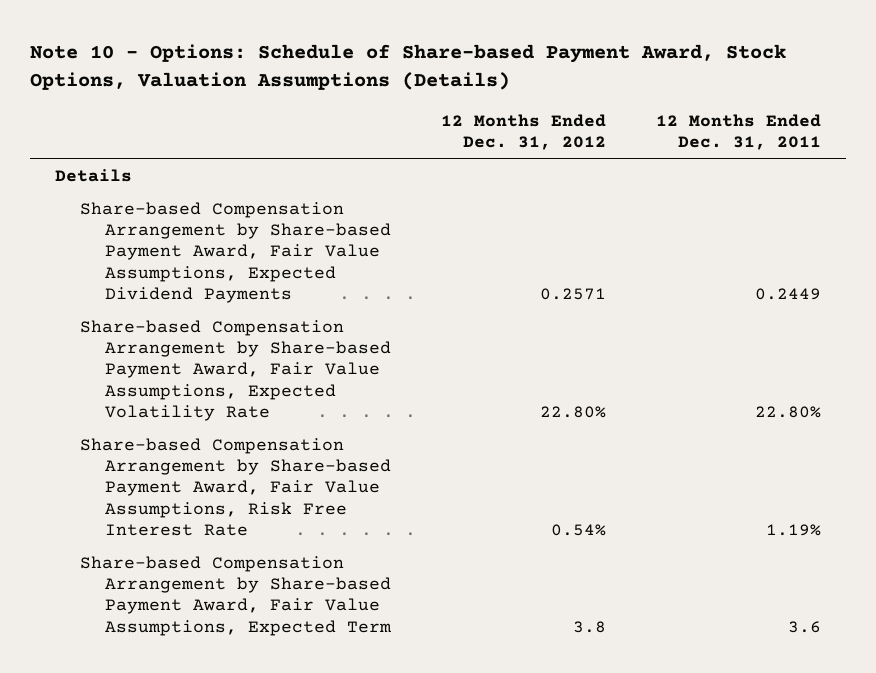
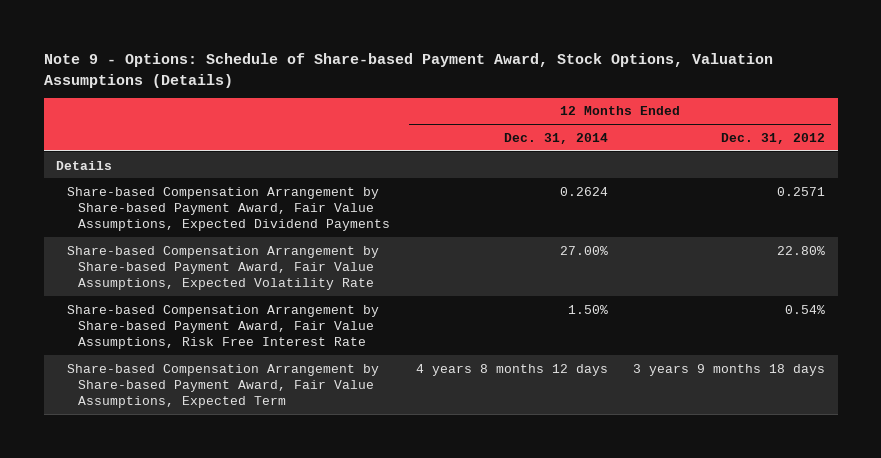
[30,44,787,90] Note 10 - Options: Schedule of Share-based Payment Award, Stock Options, Valuation Assumptions (Details) -> [43,53,773,88] Note 9 - Options: Schedule of Share-based Payment Award, Stock Options, Valuation Assumptions (Details)
[656,113,822,150] 12 Months Ended Dec. 31, 2011 -> none
none -> [503,132,608,144] Dec. 31, 2014
[572,620,606,633] 3.8 -> [632,363,825,376] 3 years 9 months 18 days

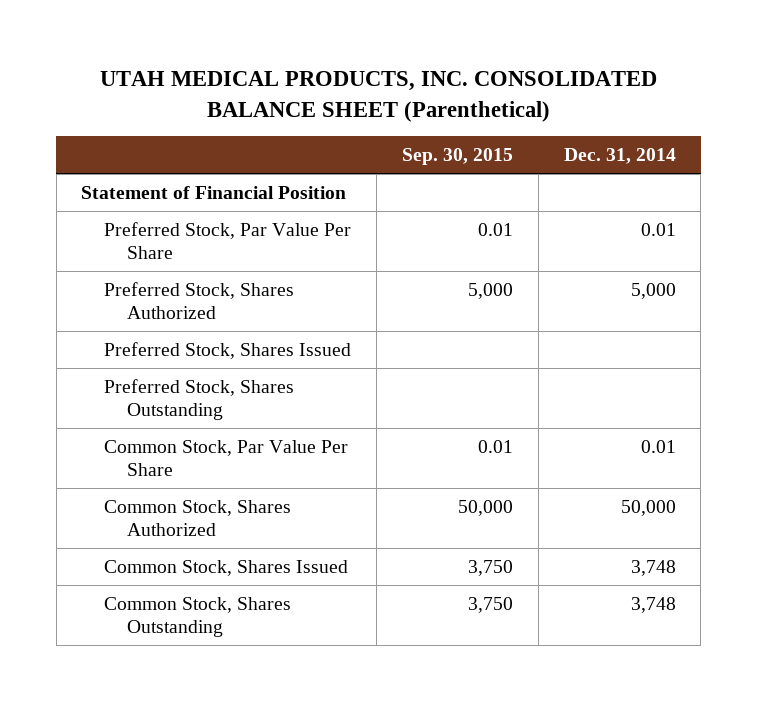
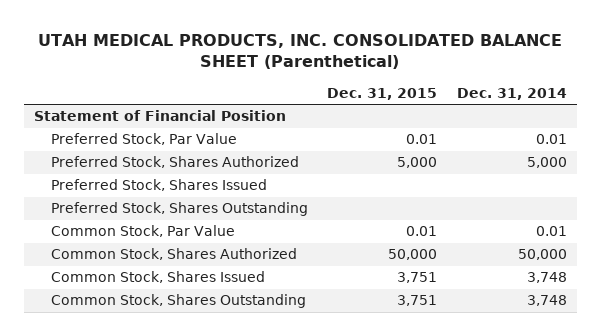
[401,147,513,165] Sep. 30, 2015 -> none
none -> [327,87,438,100] Dec. 31, 2015
[104,221,352,259] Preferred Stock, Par Value Per Share -> [51,133,238,146] Preferred Stock, Par Value
[104,439,349,476] Common Stock, Par Value Per Share -> [51,225,236,238] Common Stock, Par Value

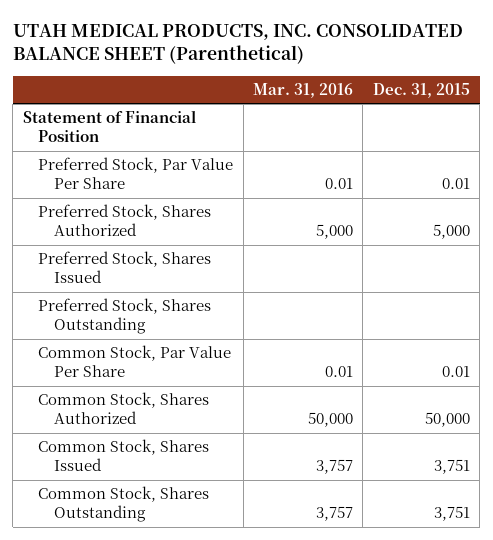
[456,87,567,100] Dec. 31, 2014 -> none
none -> [253,82,354,98] Mar. 31, 2016
[51,133,238,146] Preferred Stock, Par Value -> [38,157,234,190] Preferred Stock, Par Value Per Share
[51,225,236,238] Common Stock, Par Value -> [38,345,232,378] Common Stock, Par Value Per Share

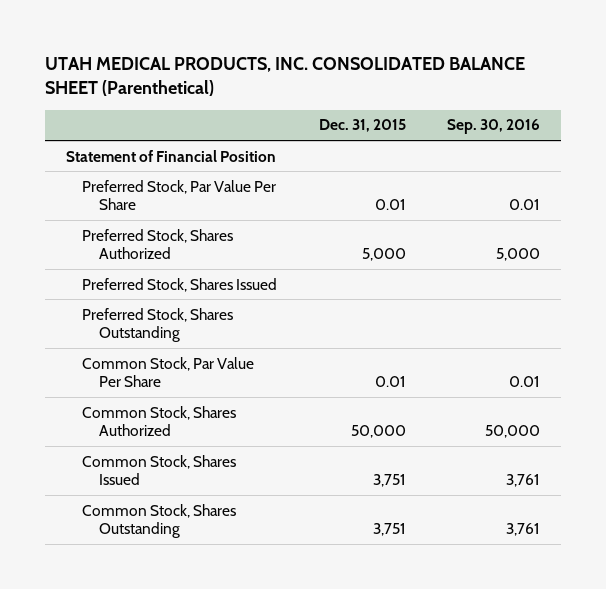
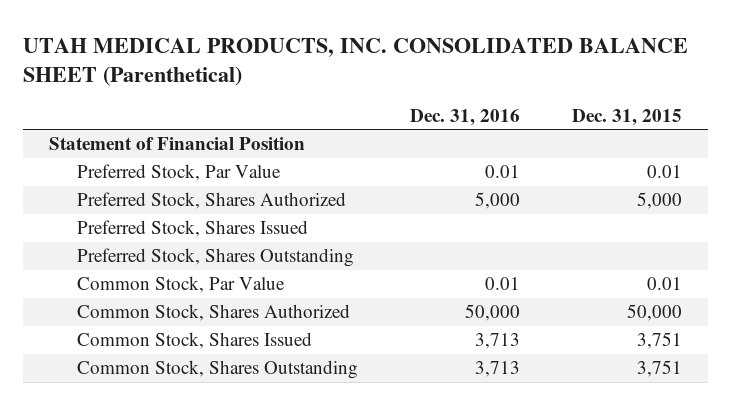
[447,119,541,135] Sep. 30, 2016 -> none
none -> [409,108,520,126] Dec. 31, 2016
[82,179,277,211] Preferred Stock, Par Value Per Share -> [76,164,281,182] Preferred Stock, Par Value
[82,356,255,388] Common Stock, Par Value Per Share -> [76,276,285,294] Common Stock, Par Value

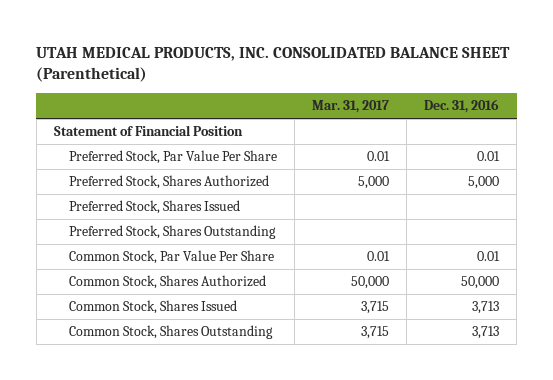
[571,108,682,126] Dec. 31, 2015 -> none
none -> [311,100,389,114] Mar. 31, 2017
[76,164,281,182] Preferred Stock, Par Value -> [68,150,277,165] Preferred Stock, Par Value Per Share
[76,276,285,294] Common Stock, Par Value -> [68,250,274,265] Common Stock, Par Value Per Share

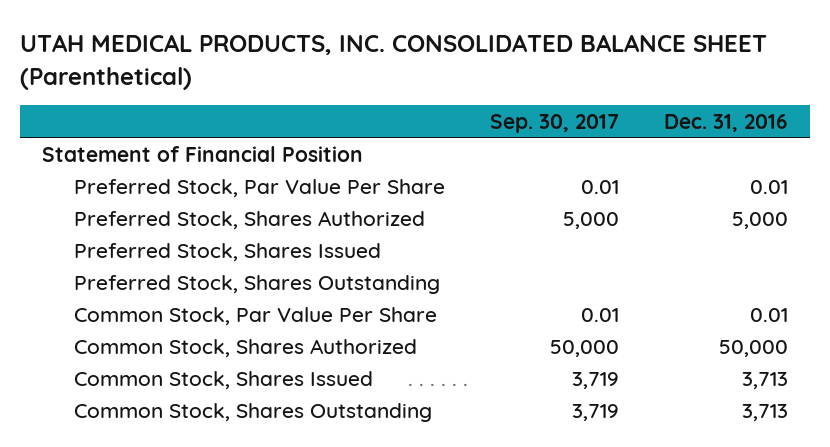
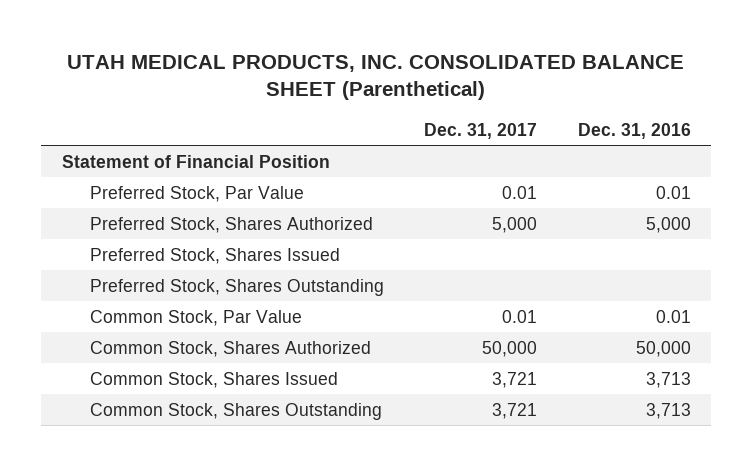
[489,113,619,133] Sep. 30, 2017 -> none
none -> [424,122,538,139] Dec. 31, 2017
[74,179,446,198] Preferred Stock, Par Value Per Share -> [89,185,304,202] Preferred Stock, Par Value
[74,307,438,326] Common Stock, Par Value Per Share -> [89,309,302,326] Common Stock, Par Value

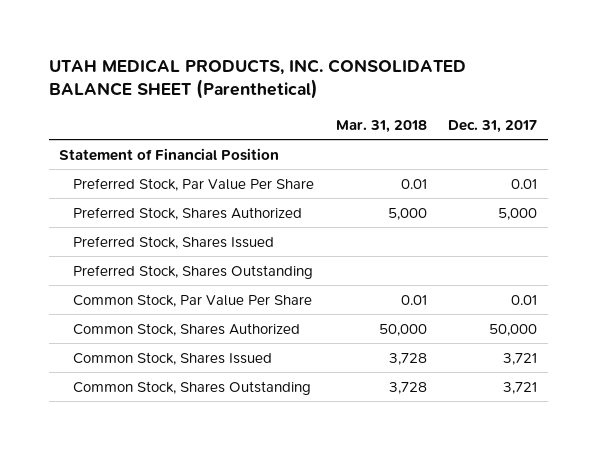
[577,122,691,139] Dec. 31, 2016 -> none
none -> [335,120,427,134] Mar. 31, 2018
[89,185,304,202] Preferred Stock, Par Value -> [73,177,315,191] Preferred Stock, Par Value Per Share
[89,309,302,326] Common Stock, Par Value -> [73,293,313,307] Common Stock, Par Value Per Share

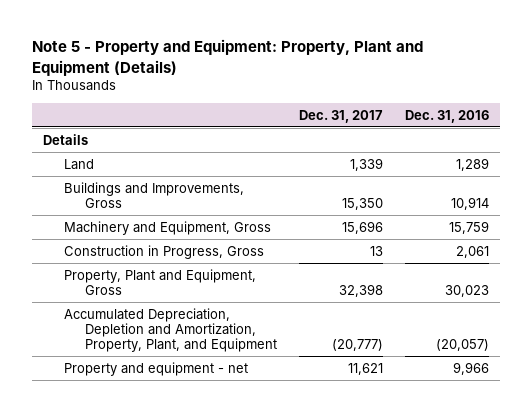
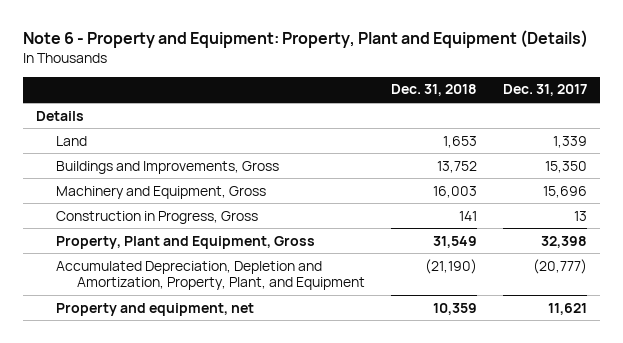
[32,39,424,76] Note 5 - Property and Equipment: Property, Plant and Equipment (Details) -> [22,30,588,49] Note 6 - Property and Equipment: Property, Plant and Equipment (Details)
[404,109,489,123] Dec. 31, 2016 -> none
none -> [391,84,478,97] Dec. 31, 2018
[63,361,248,376] Property and equipment - net -> [56,302,255,316] Property and equipment, net

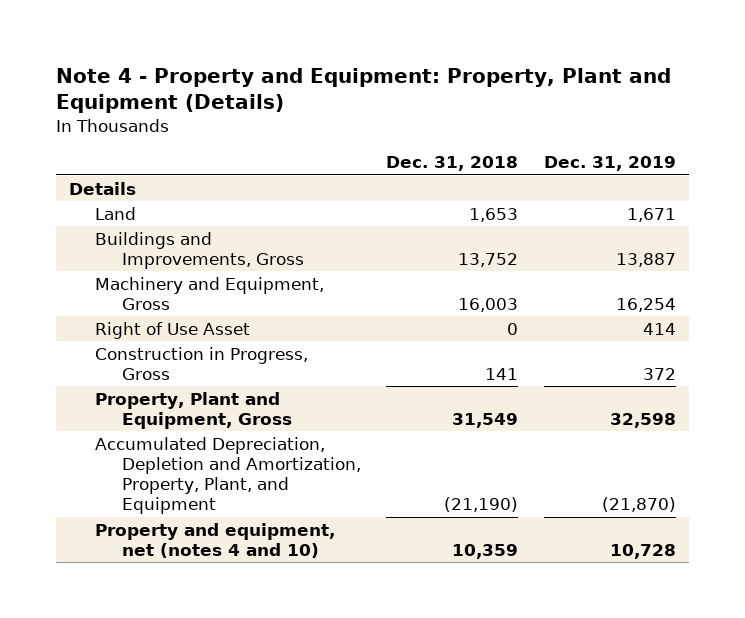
[22,30,588,49] Note 6 - Property and Equipment: Property, Plant and Equipment (Details) -> [56,67,672,114] Note 4 - Property and Equipment: Property, Plant and Equipment (Details)
[503,84,588,97] Dec. 31, 2017 -> none
none -> [544,156,677,172] Dec. 31, 2019
none -> [95,321,251,339] Right of Use Asset
[56,302,255,316] Property and equipment, net -> [95,522,336,559] Property and equipment, net (notes 4 and 10)

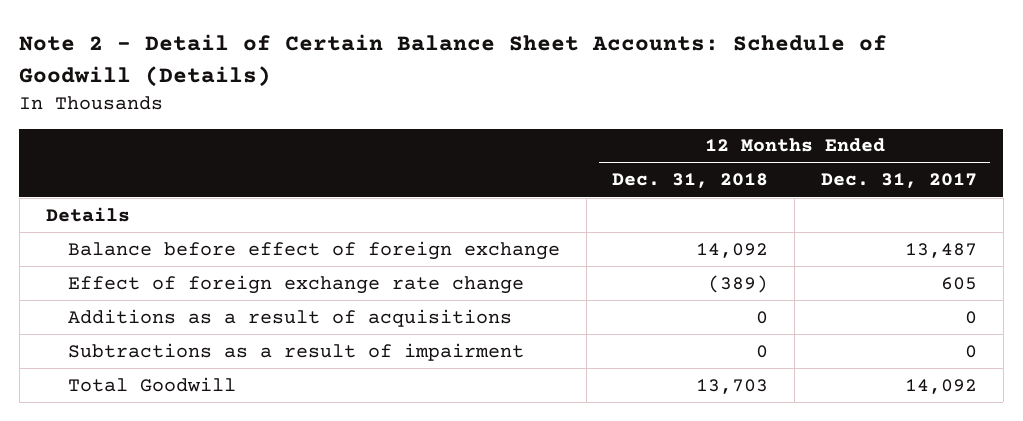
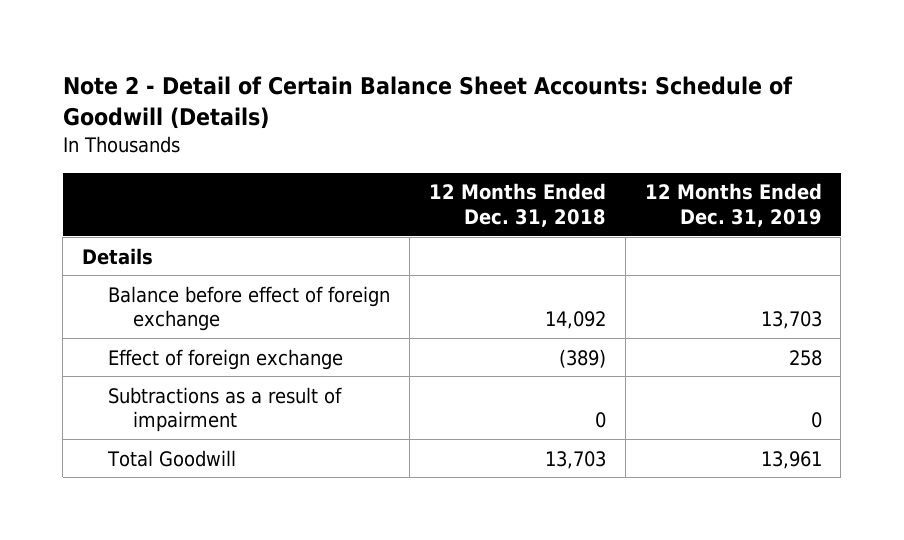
[821,173,978,189] Dec. 31, 2017 -> none
none -> [644,183,822,227] 12 Months Ended Dec. 31, 2019
[67,308,512,327] Additions as a result of acquisitions -> none
[67,274,524,294] Effect of foreign exchange rate change -> [107,348,343,370] Effect of foreign exchange

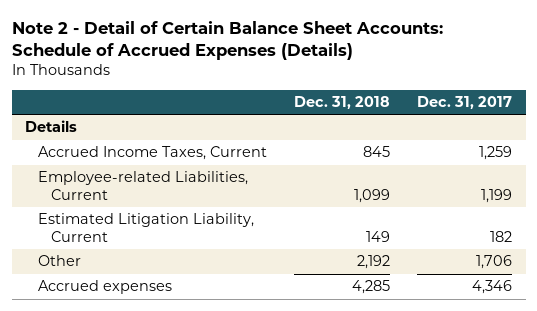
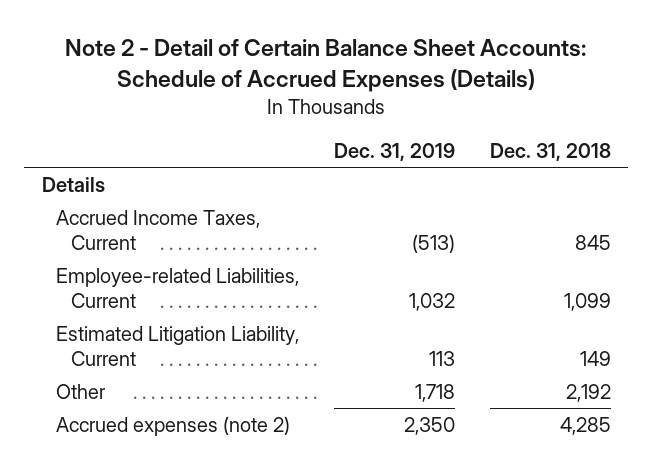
[417,95,513,109] Dec. 31, 2017 -> none
none -> [333,143,455,162] Dec. 31, 2019
[37,280,172,295] Accrued expenses -> [56,415,291,436] Accrued expenses (note 2)

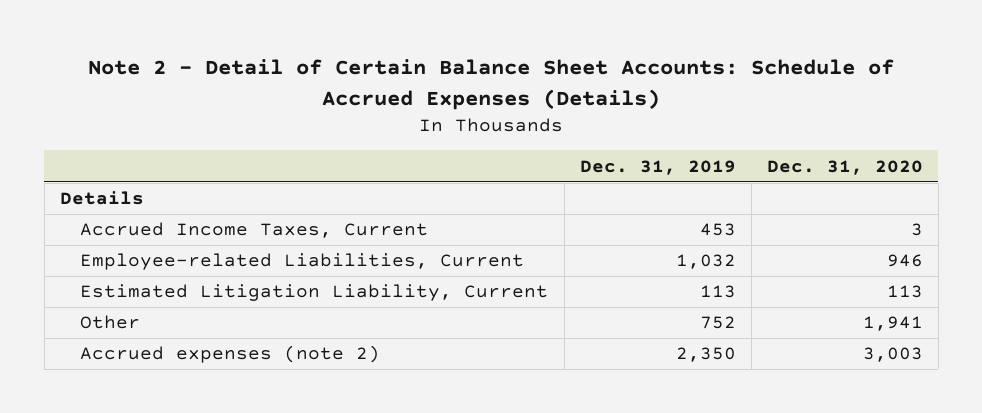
[489,143,611,162] Dec. 31, 2018 -> none
none -> [766,159,923,175] Dec. 31, 2020
[411,233,455,253] (513) -> [699,223,736,237] 453
[414,383,455,402] 1,718 -> [699,316,736,330] 752

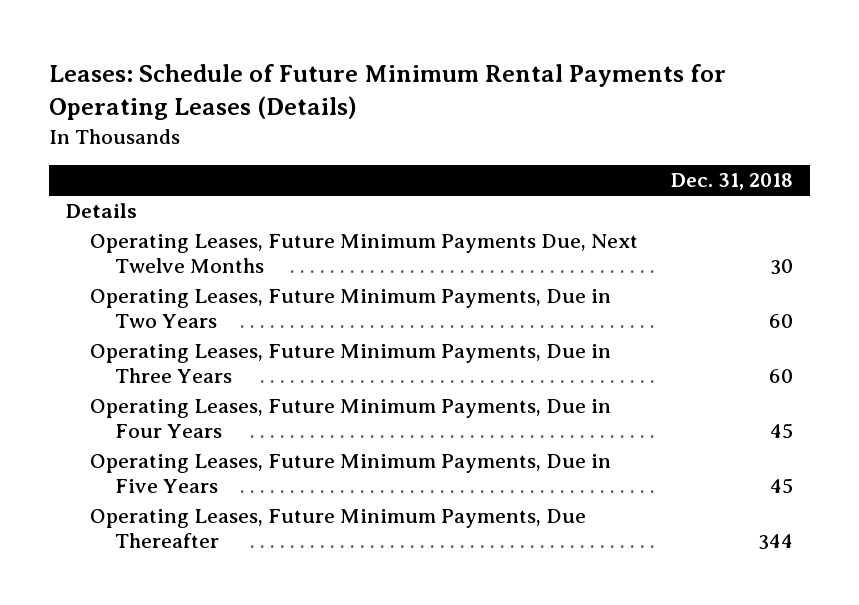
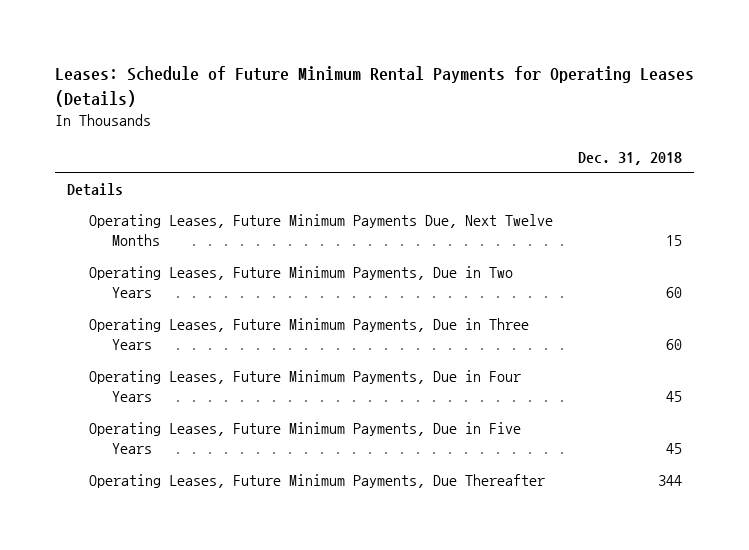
[770,259,794,276] 30 -> [665,235,682,247] 15

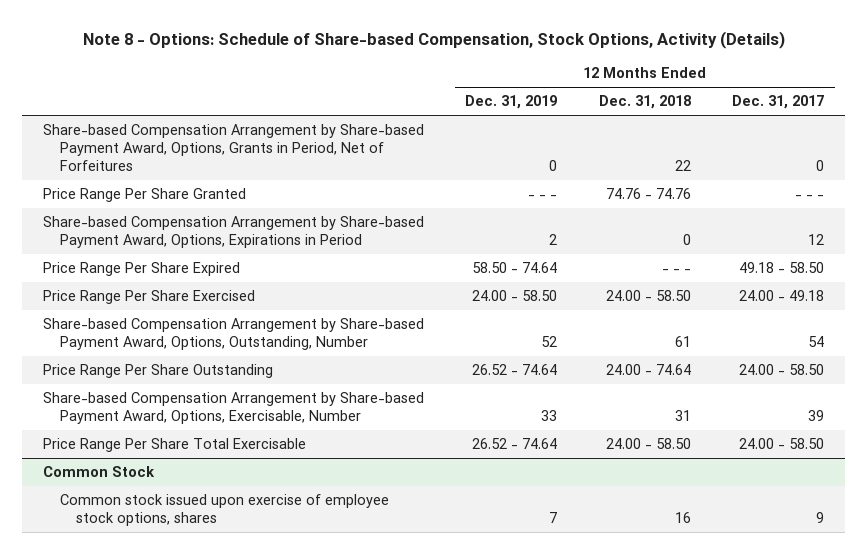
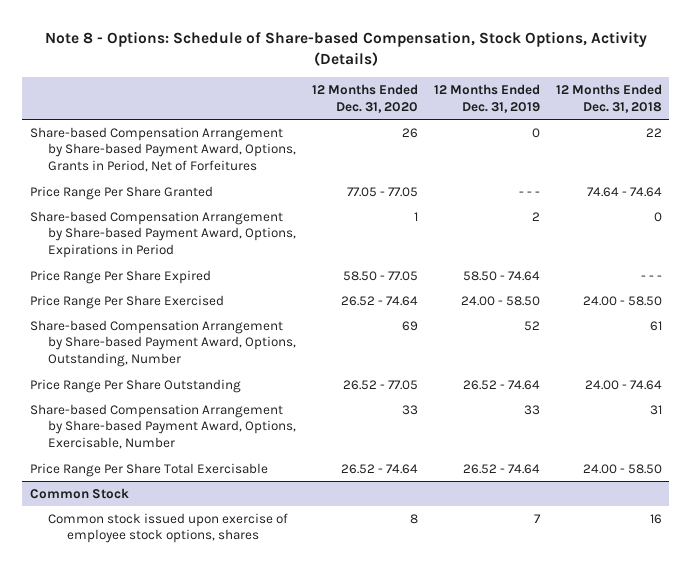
[732,95,825,110] Dec. 31, 2017 -> none
none -> [312,84,419,113] 12 Months Ended Dec. 31, 2020
[605,188,691,200] 74.76 - 74.76 -> [586,186,662,197] 74.64 - 74.64

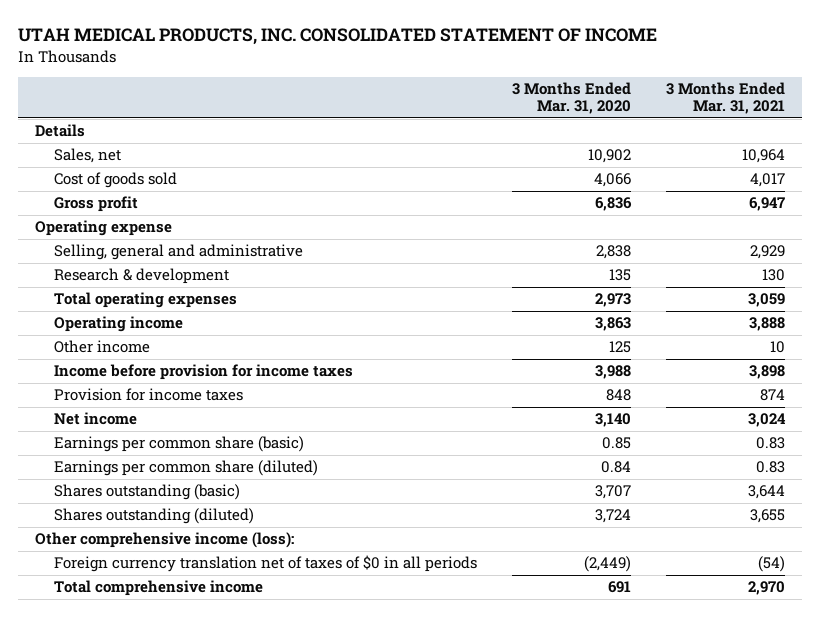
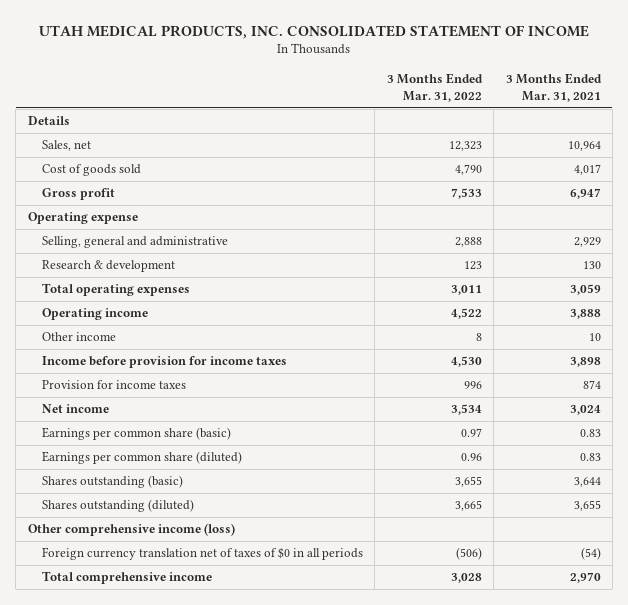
[511,81,631,115] 3 Months Ended Mar. 31, 2020 -> none
none -> [386,73,483,102] 3 Months Ended Mar. 31, 2022
[35,532,295,549] Other comprehensive income (loss): -> [27,523,235,537] Other comprehensive income (loss)

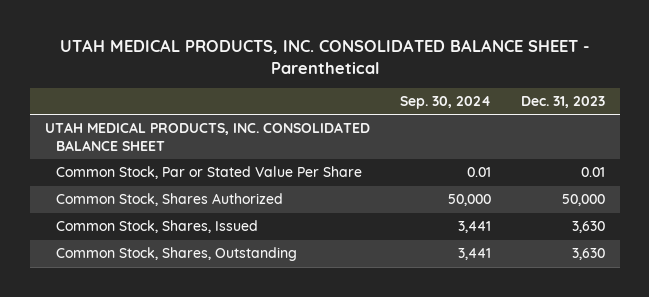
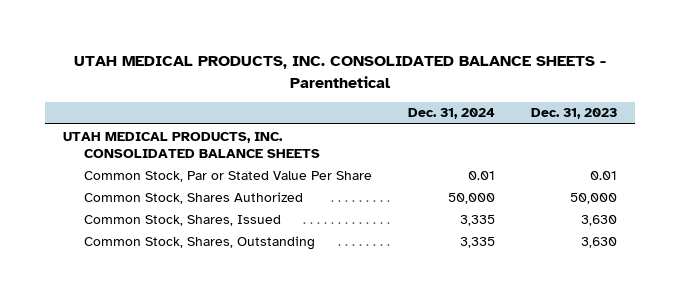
[59,38,590,74] UTAH MEDICAL PRODUCTS, INC. CONSOLIDATED BALANCE SHEET - Parenthetical -> [73,56,606,88] UTAH MEDICAL PRODUCTS, INC. CONSOLIDATED BALANCE SHEETS - Parenthetical
[399,96,491,110] Sep. 30, 2024 -> none
none -> [408,108,496,120] Dec. 31, 2024
[44,122,370,151] UTAH MEDICAL PRODUCTS, INC. CONSOLIDATED BALANCE SHEET -> [62,131,321,159] UTAH MEDICAL PRODUCTS, INC. CONSOLIDATED BALANCE SHEETS

